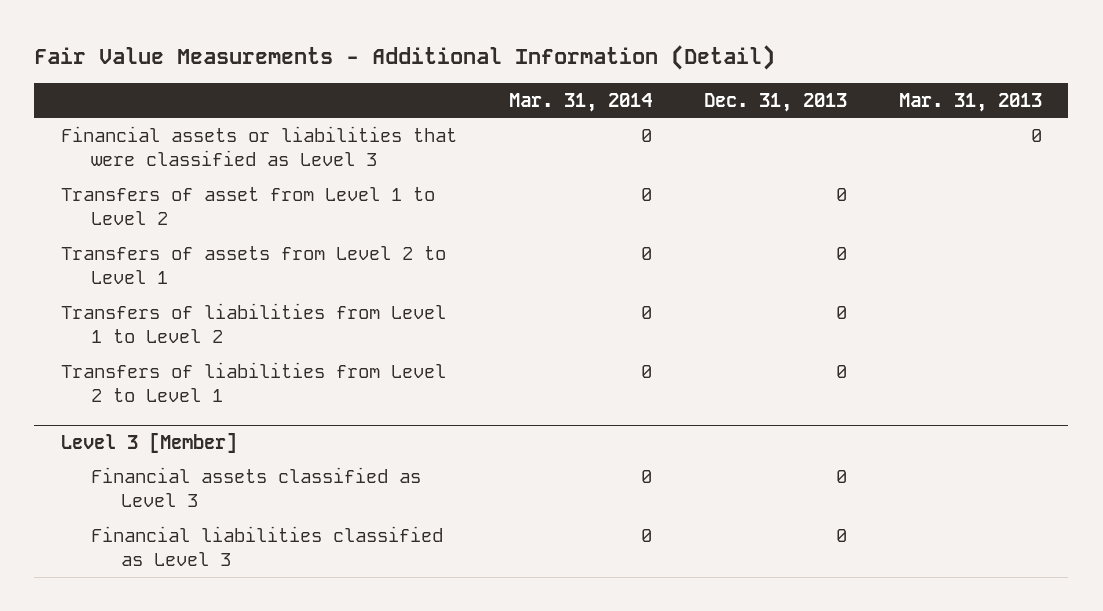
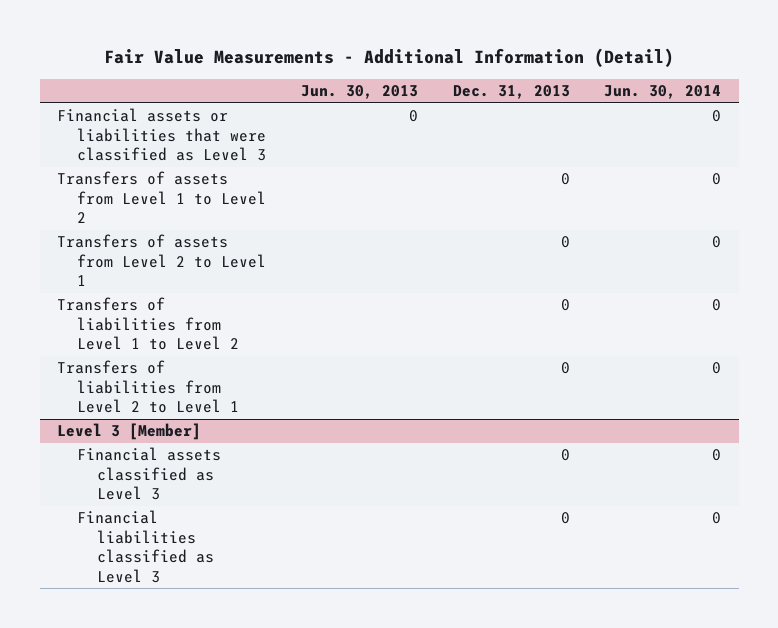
[508,93,652,113] Mar. 31, 2014 -> none
[899,93,1043,113] Mar. 31, 2013 -> none
none -> [300,85,418,100] Jun. 30, 2013
none -> [604,85,722,100] Jun. 30, 2014
[60,186,435,226] Transfers of asset from Level 1 to Level 2 -> [57,171,267,224] Transfers of assets from Level 1 to Level 2

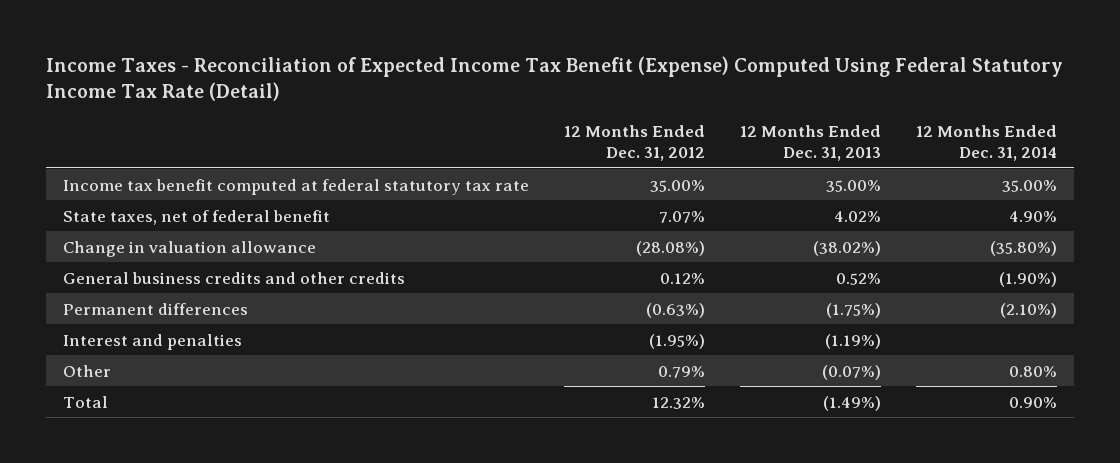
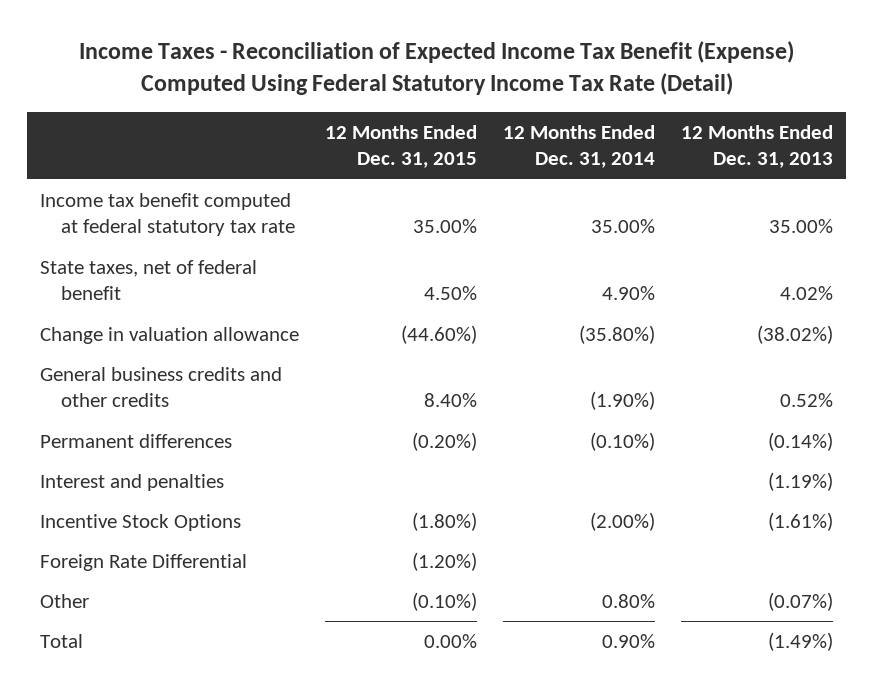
[564,124,706,161] 12 Months Ended Dec. 31, 2012 -> none
none -> [325,124,478,169] 12 Months Ended Dec. 31, 2015
[826,302,882,318] (1.75%) -> [767,431,833,451] (0.14%)
[999,302,1057,318] (2.10%) -> [590,431,656,451] (0.10%)
none -> [40,513,242,531] Incentive Stock Options
none -> [40,553,248,571] Foreign Rate Differential

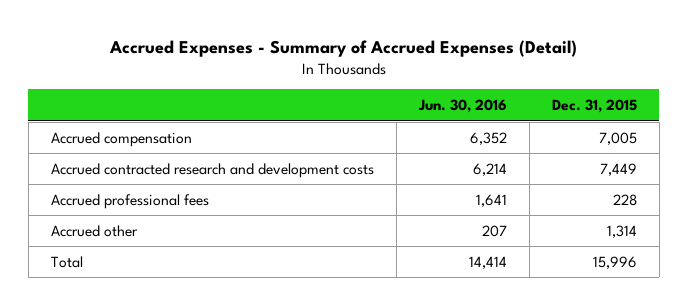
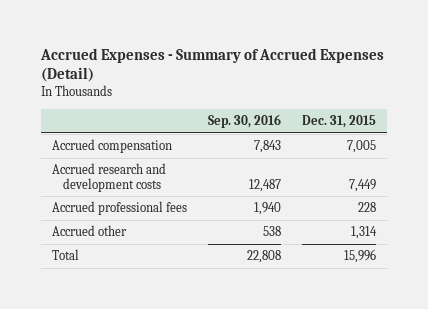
[417,99,507,114] Jun. 30, 2016 -> none
none -> [207,113,281,128] Sep. 30, 2016
[50,162,374,178] Accrued contracted research and development costs -> [51,163,166,192] Accrued research and development costs

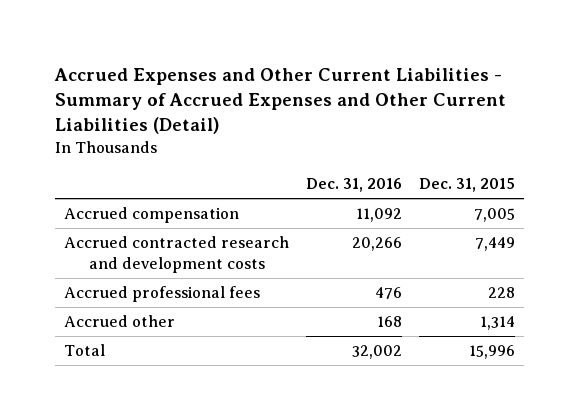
[39,48,384,83] Accrued Expenses - Summary of Accrued Expenses (Detail) -> [54,67,507,134] Accrued Expenses and Other Current Liabilities - Summary of Accrued Expenses and Other Current Liabilities (Detail)
[207,113,281,128] Sep. 30, 2016 -> none
none -> [306,178,403,193] Dec. 31, 2016
[51,163,166,192] Accrued research and development costs -> [64,236,290,273] Accrued contracted research and development costs

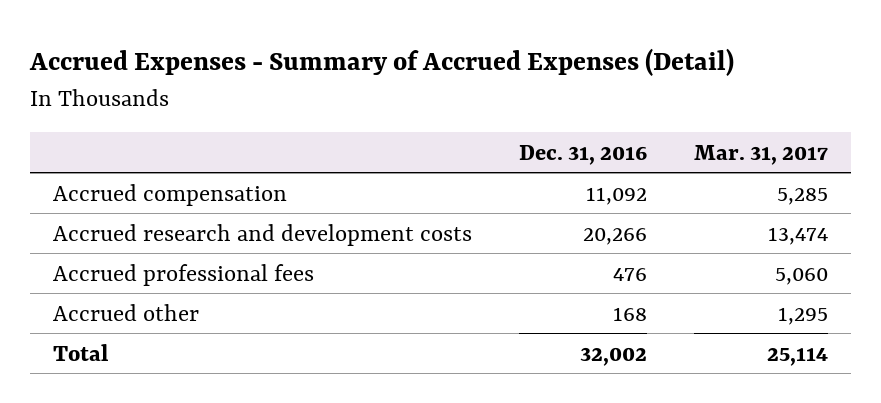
[54,67,507,134] Accrued Expenses and Other Current Liabilities - Summary of Accrued Expenses and Other Current Liabilities (Detail) -> [28,48,734,77] Accrued Expenses - Summary of Accrued Expenses (Detail)
[419,178,516,193] Dec. 31, 2015 -> none
none -> [693,144,828,165] Mar. 31, 2017
[64,236,290,273] Accrued contracted research and development costs -> [53,223,473,246] Accrued research and development costs

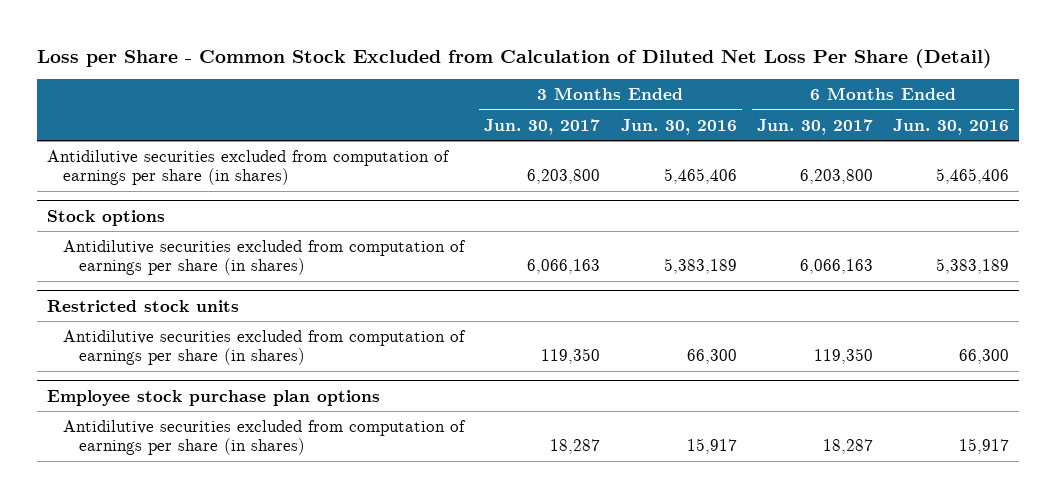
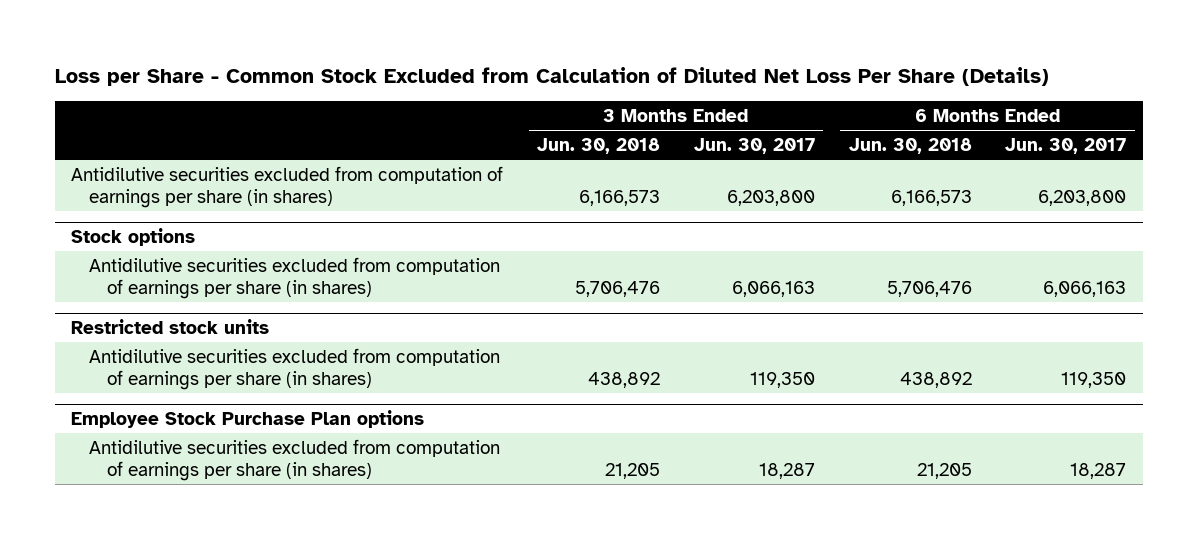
[37,48,993,68] Loss per Share - Common Stock Excluded from Calculation of Diluted Net Loss Per Share (Detail) -> [54,67,1049,87] Loss per Share - Common Stock Excluded from Calculation of Diluted Net Loss Per Share (Details)
[620,118,737,135] Jun. 30, 2016 -> none
[893,118,1010,135] Jun. 30, 2016 -> none
none -> [537,137,661,154] Jun. 30, 2018
none -> [848,137,972,154] Jun. 30, 2018
[47,389,381,406] Employee stock purchase plan options -> [71,409,425,428] Employee Stock Purchase Plan options

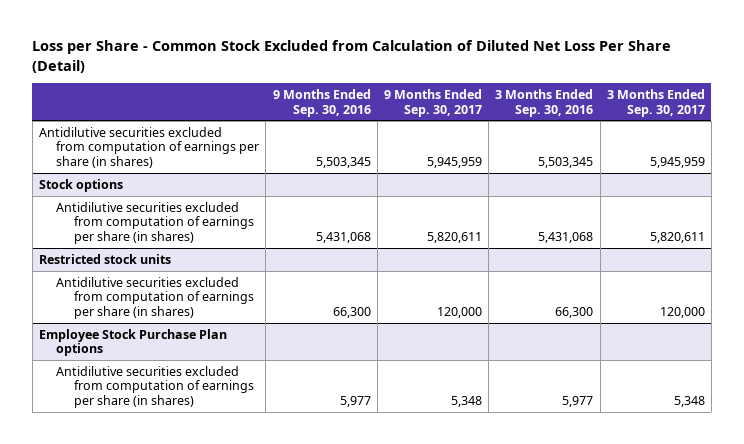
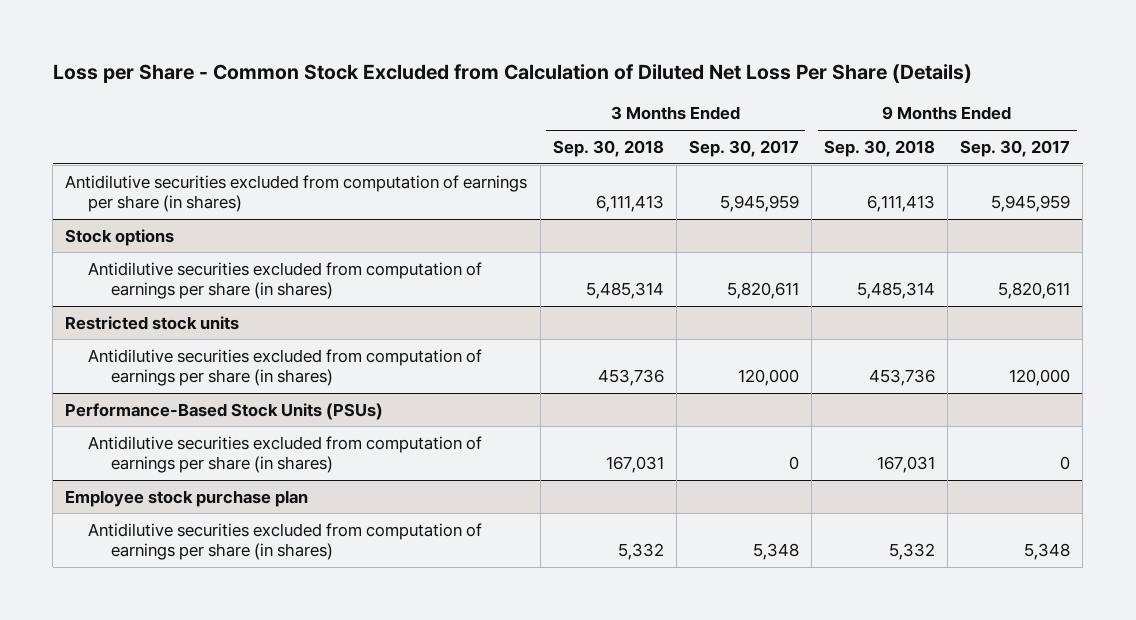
[32,40,672,73] Loss per Share - Common Stock Excluded from Calculation of Diluted Net Loss Per Share (Detail) -> [52,64,972,84] Loss per Share - Common Stock Excluded from Calculation of Diluted Net Loss Per Share (Details)
[272,88,371,117] 9 Months Ended Sep. 30, 2016 -> none
[495,88,594,117] 3 Months Ended Sep. 30, 2016 -> none
none -> [552,139,664,157] Sep. 30, 2018
none -> [824,139,936,157] Sep. 30, 2018
none -> [65,402,384,420] Performance-Based Stock Units (PSUs)
none -> [88,435,483,474] Antidilutive securities excluded from computation of earnings per share (in shares)
[38,328,227,357] Employee Stock Purchase Plan options -> [65,489,309,507] Employee stock purchase plan

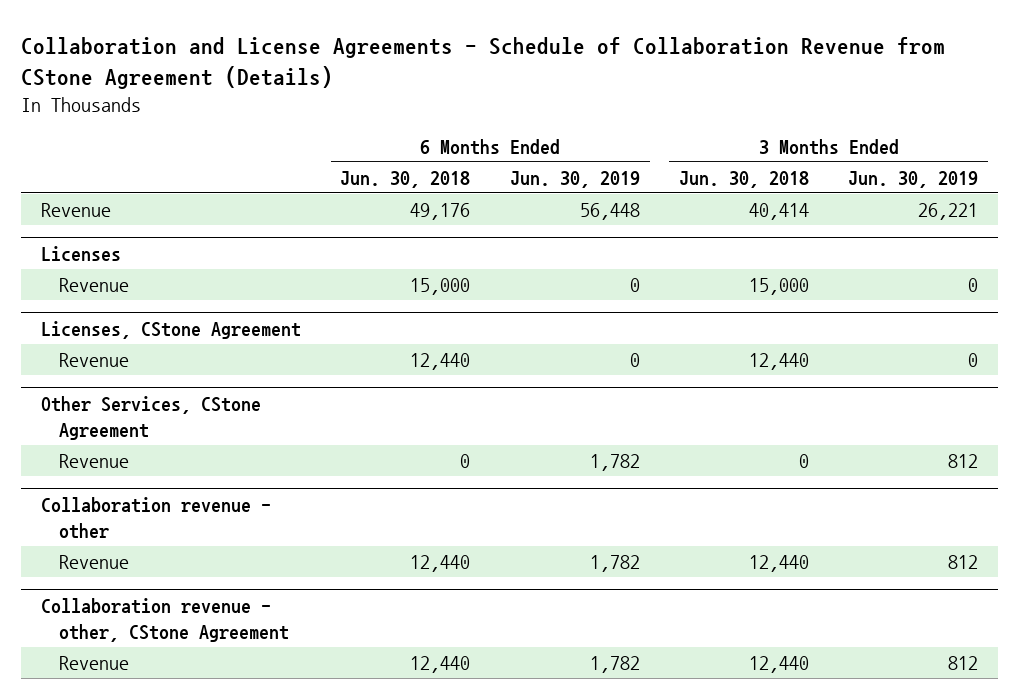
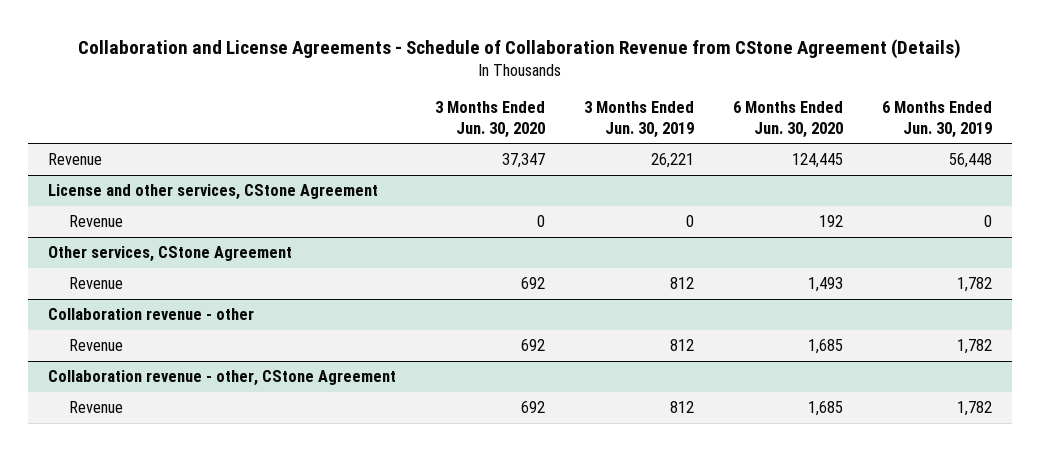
[340,170,471,188] Jun. 30, 2018 -> none
[679,170,810,188] Jun. 30, 2018 -> none
none -> [434,101,545,138] 3 Months Ended Jun. 30, 2020
none -> [733,101,844,138] 6 Months Ended Jun. 30, 2020
[41,245,122,262] Licenses -> none
[59,277,130,292] Revenue -> none
[41,320,302,339] Licenses, CStone Agreement -> none
none -> [47,184,378,201] License and other services, CStone Agreement
[41,395,262,440] Other Services, CStone Agreement -> [47,246,292,263] Other services, CStone Agreement

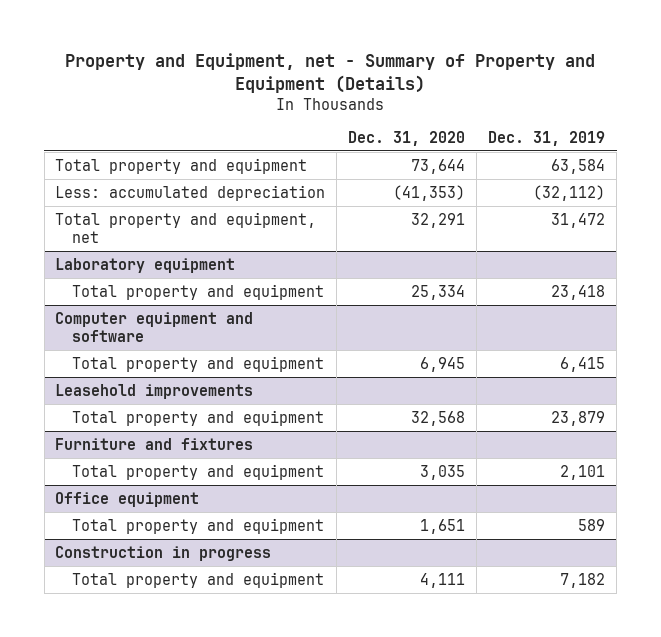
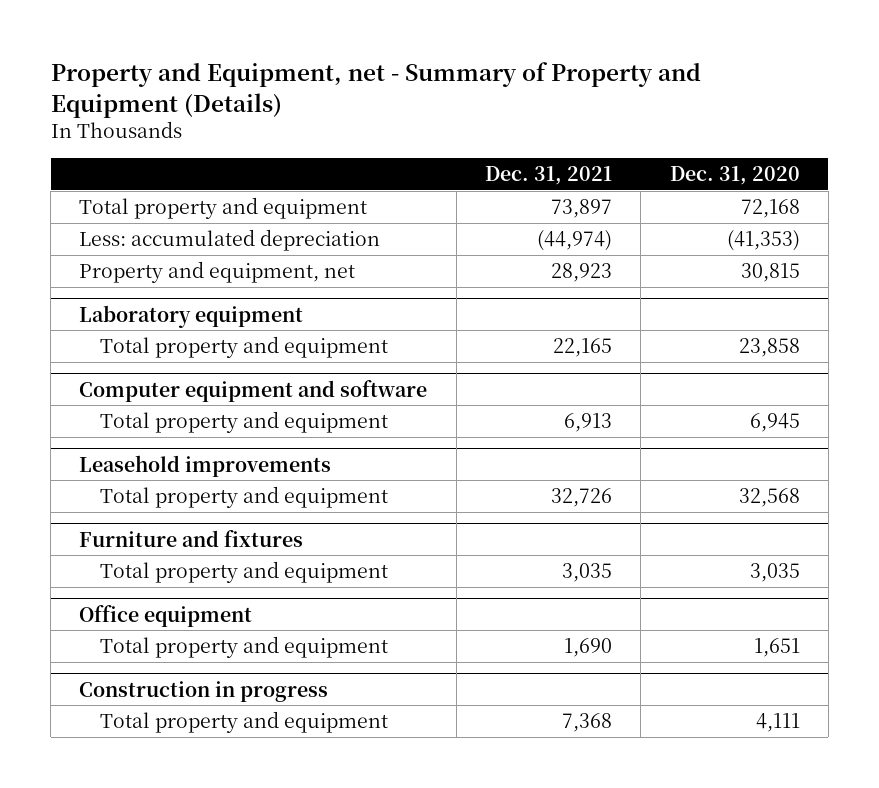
[488,130,606,146] Dec. 31, 2019 -> none
none -> [485,166,613,186] Dec. 31, 2021
[411,158,466,174] 73,644 -> [740,199,800,219] 72,168
[55,211,317,244] Total property and equipment, net -> [79,261,356,284] Property and equipment, net
[411,212,466,228] 32,291 -> [740,263,800,283] 30,815
[411,284,466,300] 25,334 -> [738,338,800,358] 23,858

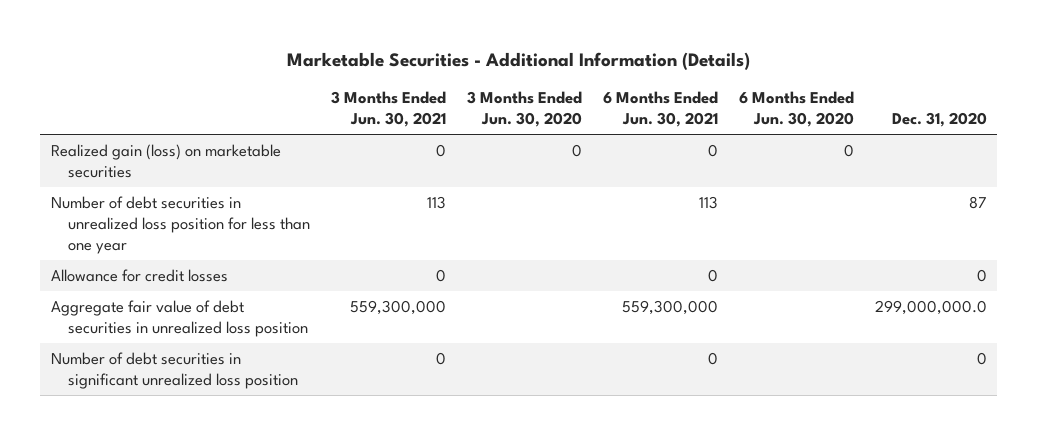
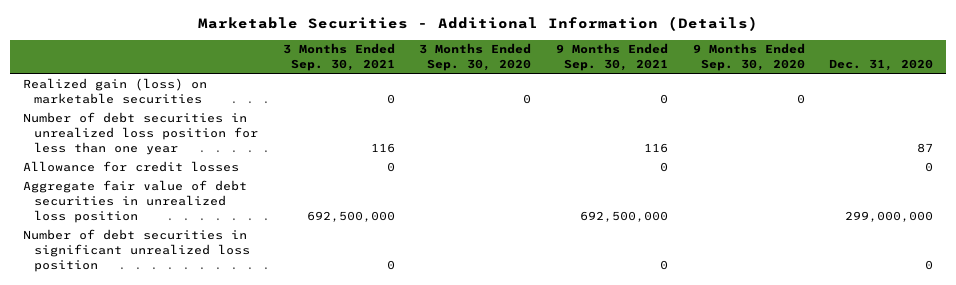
[331,90,447,127] 3 Months Ended Jun. 30, 2021 -> none
[466,90,582,127] 3 Months Ended Jun. 30, 2020 -> none
[602,90,718,127] 6 Months Ended Jun. 30, 2021 -> none
[738,90,854,127] 6 Months Ended Jun. 30, 2020 -> none
none -> [282,43,395,72] 3 Months Ended Sep. 30, 2021
none -> [419,43,532,72] 3 Months Ended Sep. 30, 2020
none -> [555,43,668,72] 9 Months Ended Sep. 30, 2021
none -> [692,43,805,72] 9 Months Ended Sep. 30, 2020
[874,300,987,316] 299,000,000.0 -> [845,211,934,223] 299,000,000

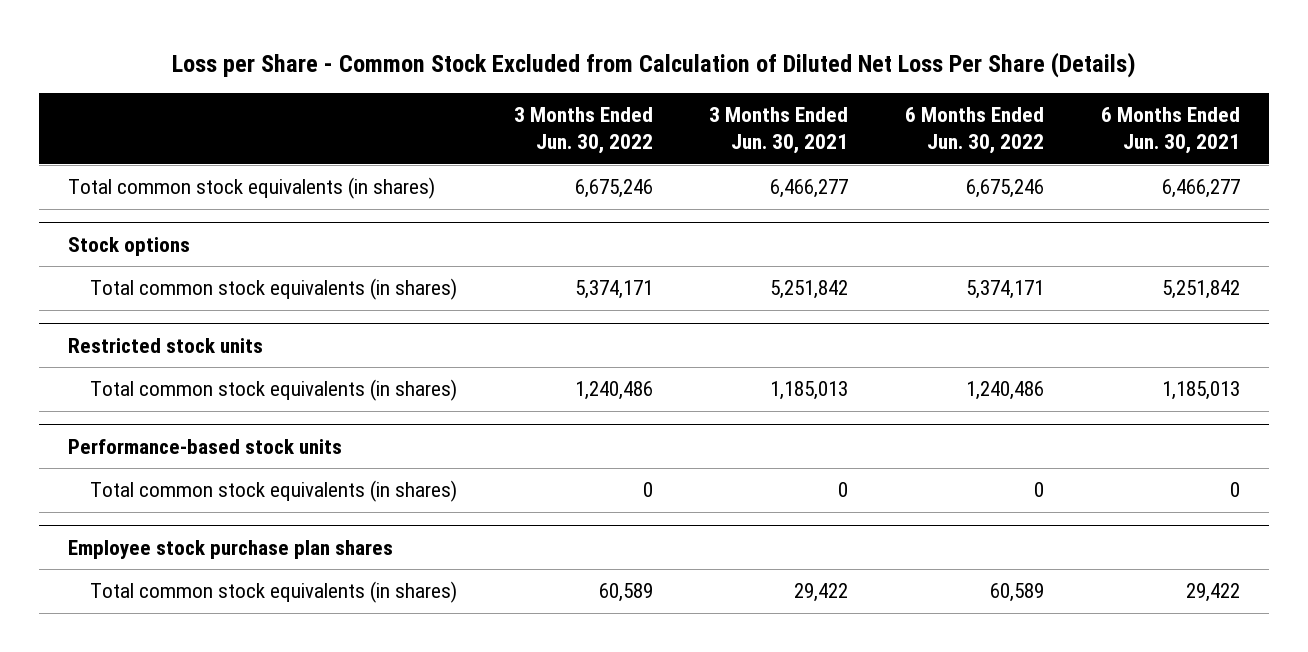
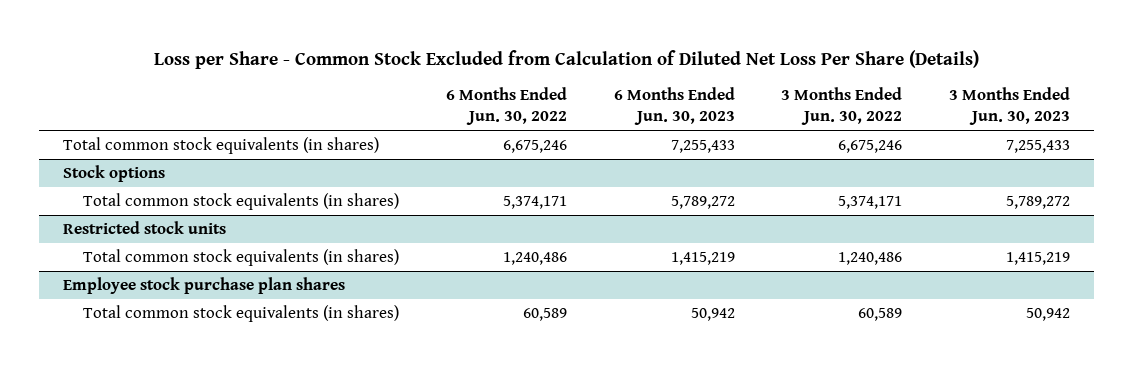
[709,106,849,155] 3 Months Ended Jun. 30, 2021 -> none
[1101,106,1241,155] 6 Months Ended Jun. 30, 2021 -> none
none -> [613,87,735,126] 6 Months Ended Jun. 30, 2023
none -> [949,87,1071,126] 3 Months Ended Jun. 30, 2023
[67,438,342,454] Performance-based stock units -> none
[89,480,457,503] Total common stock equivalents (in shares) -> none

